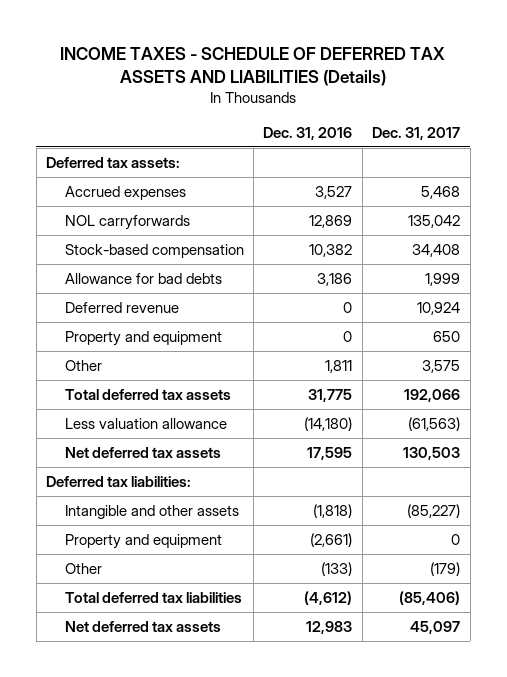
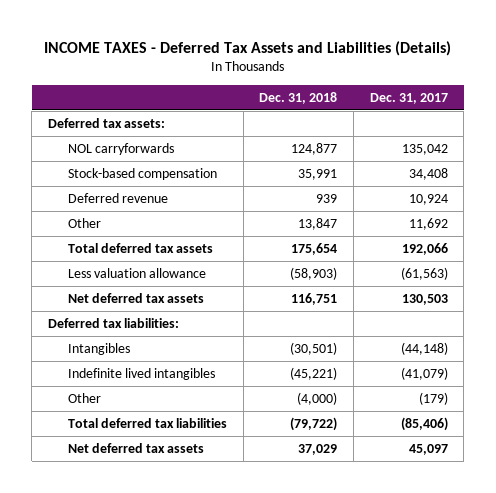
[60,46,446,86] INCOME TAXES - SCHEDULE OF DEFERRED TAX ASSETS AND LIABILITIES (Details) -> [43,40,451,56] INCOME TAXES - Deferred Tax Assets and Liabilities (Details)
[263,126,353,140] Dec. 31, 2016 -> none
none -> [259,91,338,104] Dec. 31, 2018
[64,185,186,200] Accrued expenses -> none
[64,272,222,284] Allowance for bad debts -> none
[64,330,222,346] Property and equipment -> none
[422,359,461,373] 3,575 -> [408,217,448,230] 11,692
[64,504,239,519] Intangible and other assets -> none
[64,533,222,549] Property and equipment -> none
none -> [68,342,131,355] Intangibles
none -> [68,367,216,380] Indefinite lived intangibles

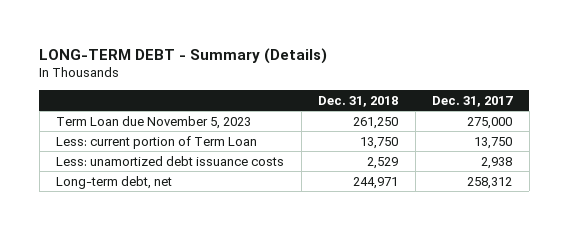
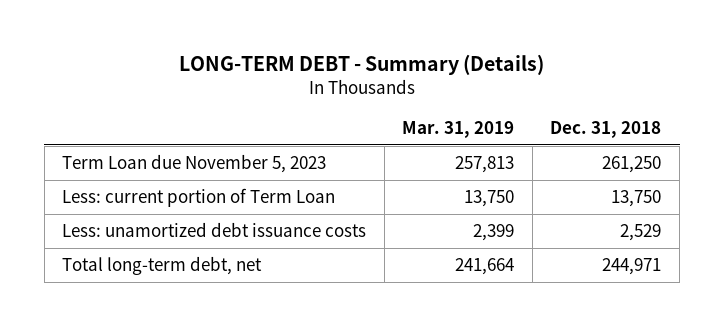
[432,95,514,107] Dec. 31, 2017 -> none
none -> [402,121,515,139] Mar. 31, 2019
[56,175,173,189] Long-term debt, net -> [62,256,263,276] Total long-term debt, net

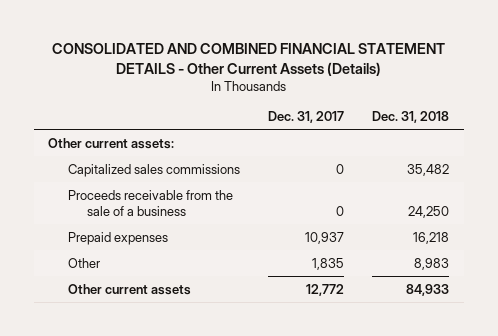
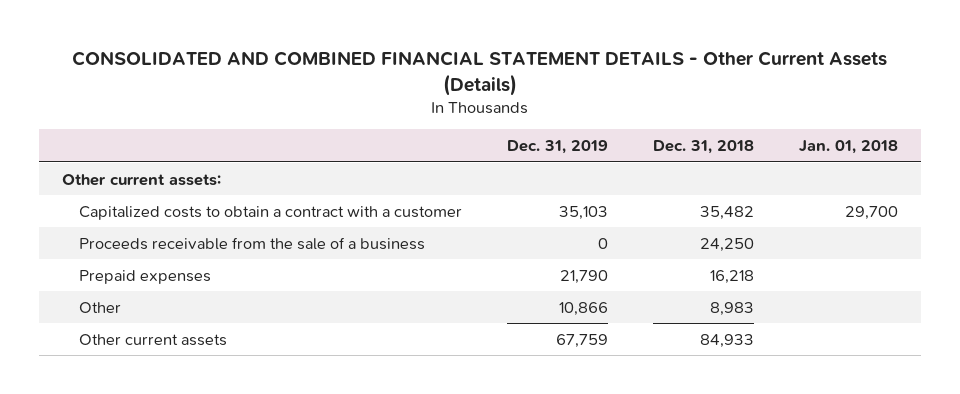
[268,111,345,124] Dec. 31, 2017 -> none
none -> [507,140,609,155] Dec. 31, 2019
none -> [799,140,899,155] Jan. 01, 2018
[67,163,240,177] Capitalized sales commissions -> [79,205,463,220] Capitalized costs to obtain a contract with a customer

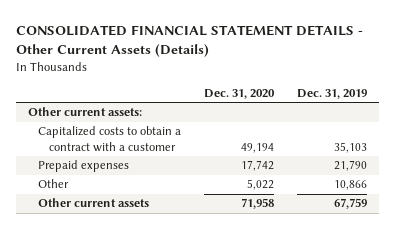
[71,50,887,96] CONSOLIDATED AND COMBINED FINANCIAL STATEMENT DETAILS - Other Current Assets (Details) -> [16,25,364,58] CONSOLIDATED FINANCIAL STATEMENT DETAILS - Other Current Assets (Details)
[653,140,755,155] Dec. 31, 2018 -> none
[799,140,899,155] Jan. 01, 2018 -> none
none -> [204,88,276,99] Dec. 31, 2020
[79,236,426,250] Proceeds receivable from the sale of a business -> none

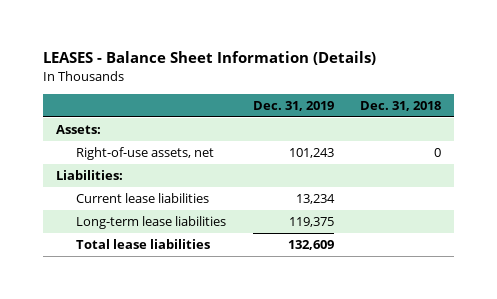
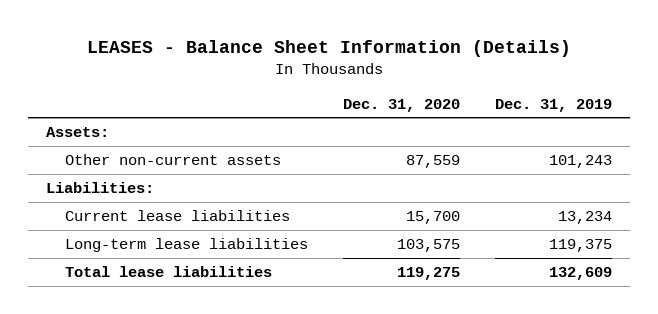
[359,100,441,111] Dec. 31, 2018 -> none
none -> [343,98,461,112] Dec. 31, 2020
[76,147,215,161] Right-of-use assets, net -> [65,154,282,166] Other non-current assets

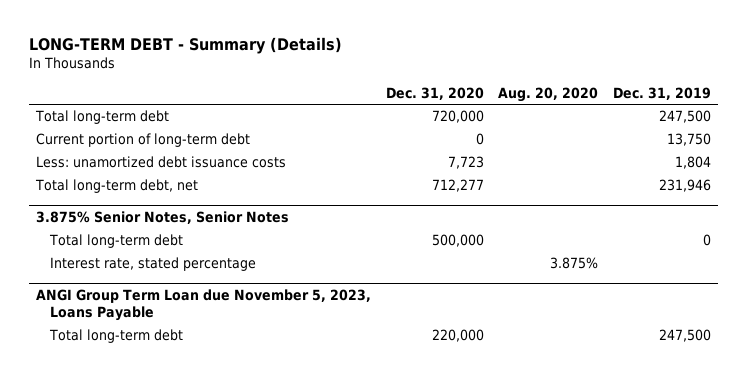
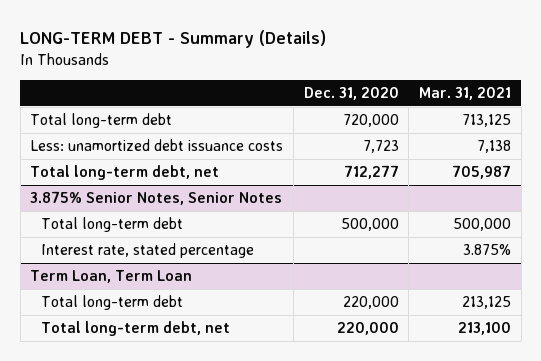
[498,86,599,102] Aug. 20, 2020 -> none
[612,86,711,100] Dec. 31, 2019 -> none
none -> [418,87,511,101] Mar. 31, 2021
[36,133,251,148] Current portion of long-term debt -> none
[36,289,372,322] ANGI Group Term Loan due November 5, 2023, Loans Payable -> none
none -> [30,270,193,284] Term Loan, Term Loan
none -> [41,321,231,337] Total long-term debt, net

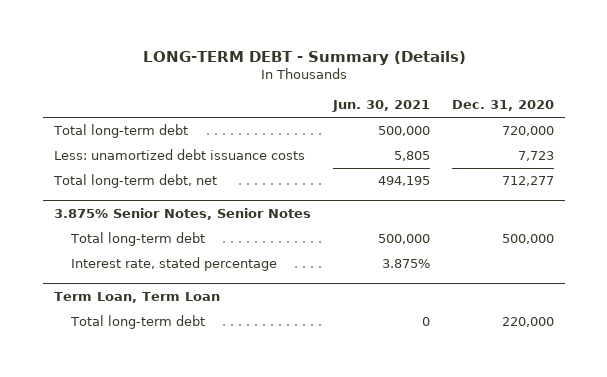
[418,87,511,101] Mar. 31, 2021 -> none
none -> [331,99,430,112] Jun. 30, 2021
[41,321,231,337] Total long-term debt, net -> none

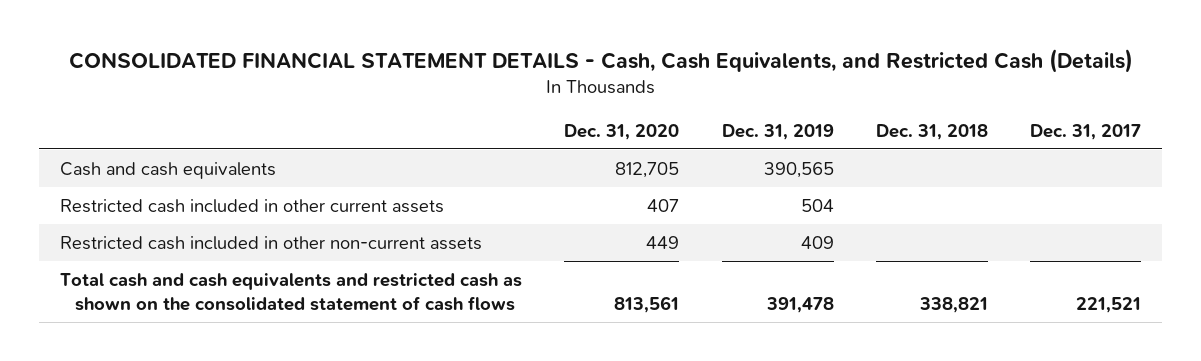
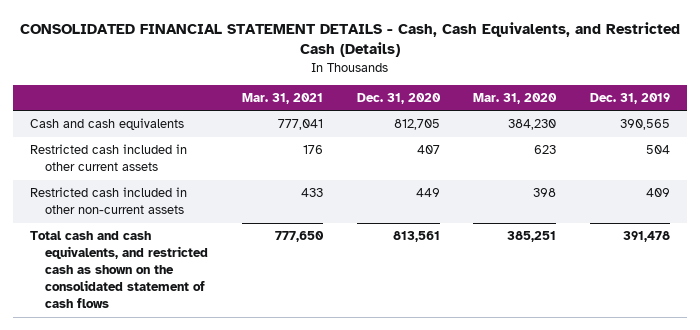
[875,123,988,140] Dec. 31, 2018 -> none
[1030,123,1142,140] Dec. 31, 2017 -> none
none -> [241,92,323,104] Mar. 31, 2021
none -> [473,92,558,104] Mar. 31, 2020
[60,272,523,311] Total cash and cash equivalents and restricted cash as shown on the consolidated statement of cash flows -> [30,231,208,309] Total cash and cash equivalents, and restricted cash as shown on the consolidated statement of cash flows

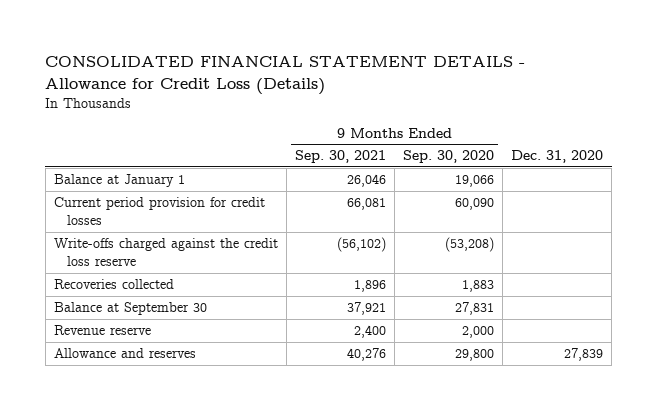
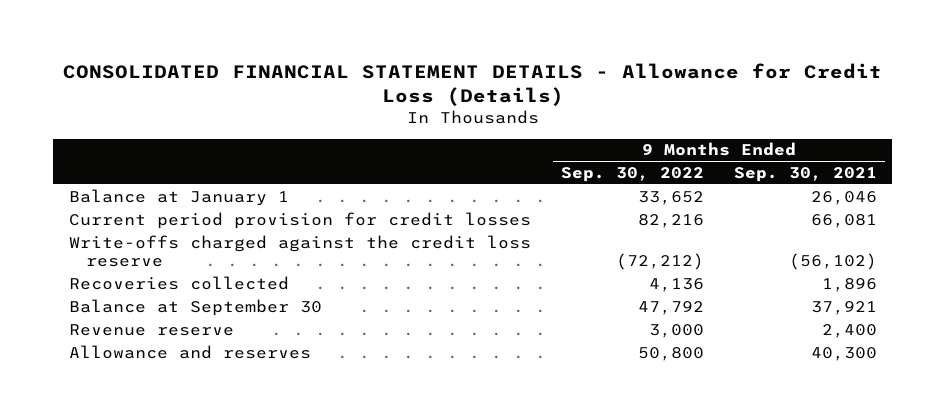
[403,150,495,164] Sep. 30, 2020 -> none
[511,150,604,164] Dec. 31, 2020 -> none
none -> [560,167,704,183] Sep. 30, 2022
[347,348,387,362] 40,276 -> [811,346,878,361] 40,300

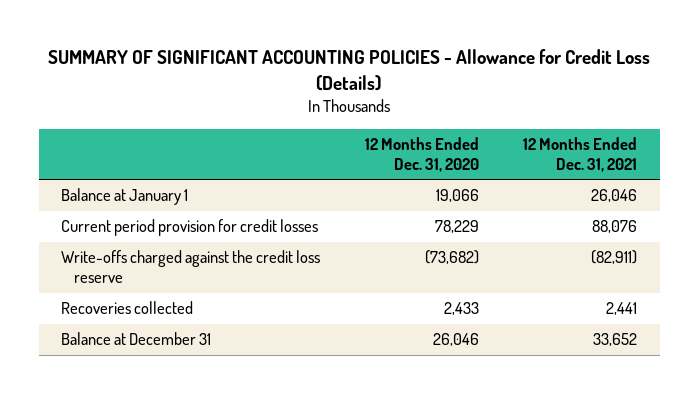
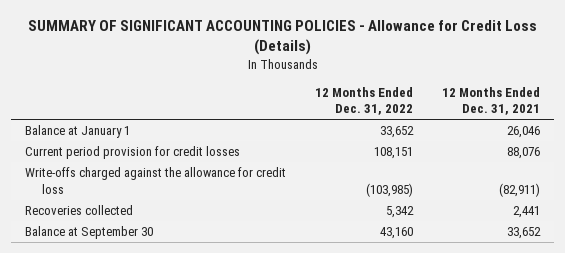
[364,136,479,173] 12 Months Ended Dec. 31, 2020 -> none
none -> [315,86,414,115] 12 Months Ended Dec. 31, 2022
[61,250,321,284] Write-offs charged against the credit loss reserve -> [25,167,287,194] Write-offs charged against the allowance for credit loss
[61,332,212,346] Balance at December 31 -> [25,226,154,240] Balance at September 30

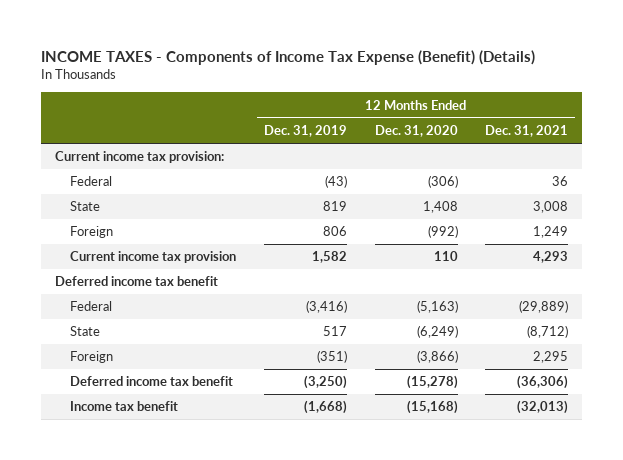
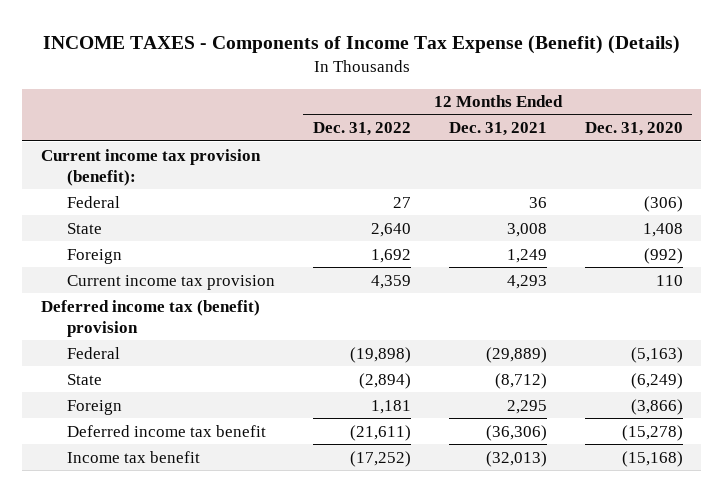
[263,125,347,138] Dec. 31, 2019 -> none
none -> [312,122,411,137] Dec. 31, 2022
[55,151,225,164] Current income tax provision: -> [41,148,262,186] Current income tax provision (benefit):
[55,276,219,287] Deferred income tax benefit -> [41,299,261,337] Deferred income tax (benefit) provision

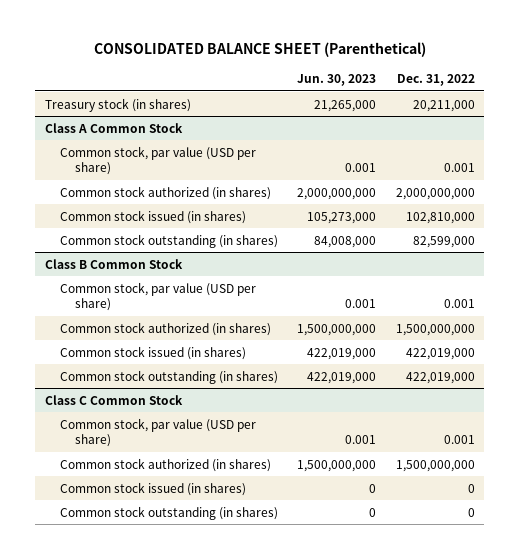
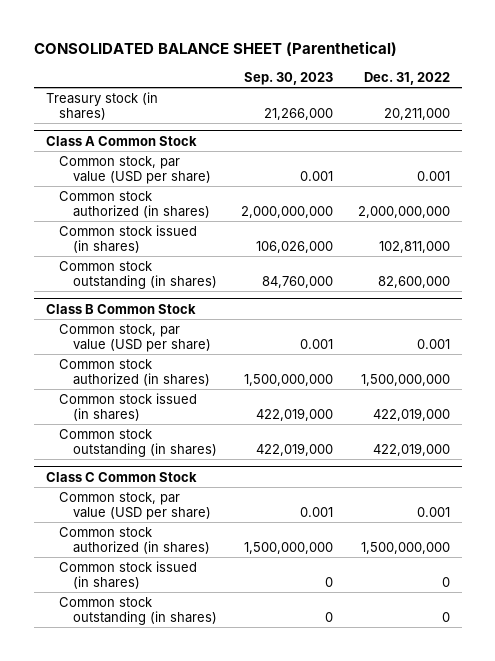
[297,74,377,87] Jun. 30, 2023 -> none
none -> [244,72,334,86] Sep. 30, 2023
[405,211,475,224] 102,810,000 -> [378,241,450,254] 102,811,000
[412,235,475,248] 82,599,000 -> [377,276,450,289] 82,600,000

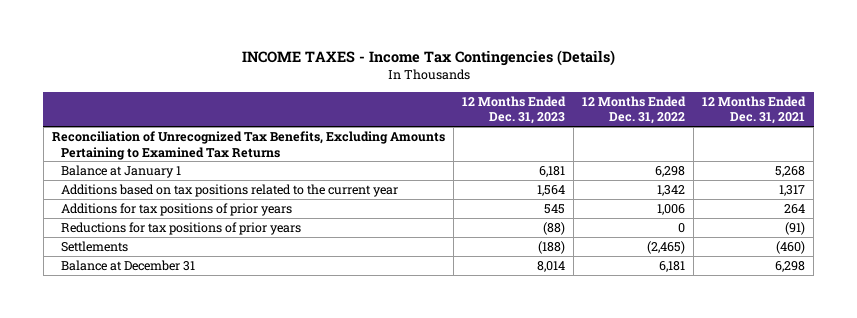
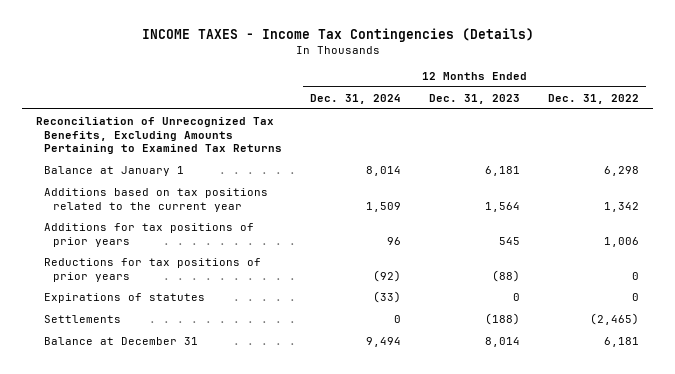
[702,95,807,125] 12 Months Ended Dec. 31, 2021 -> none
none -> [310,93,402,104] Dec. 31, 2024
none -> [44,292,206,303] Expirations of statutes

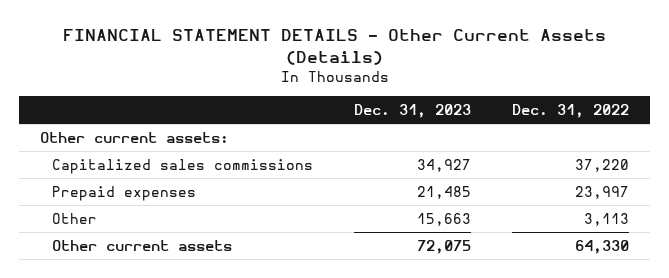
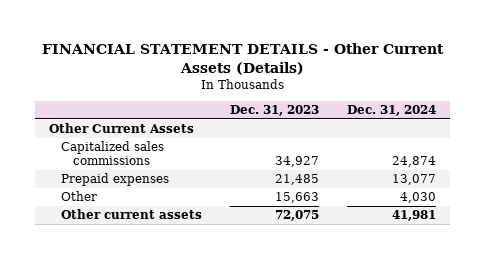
[512,104,630,119] Dec. 31, 2022 -> none
none -> [347,105,437,117] Dec. 31, 2024
[39,131,229,143] Other current assets: -> [49,123,195,134] Other Current Assets

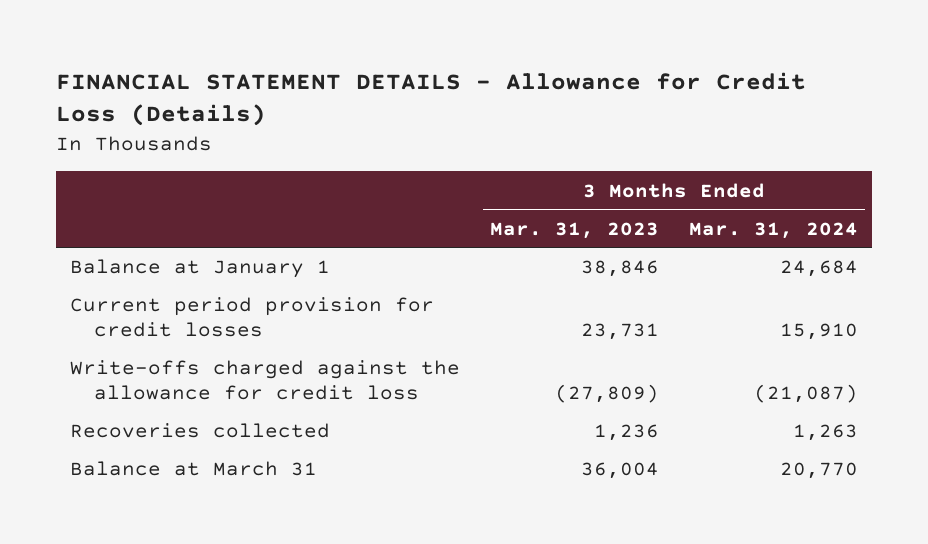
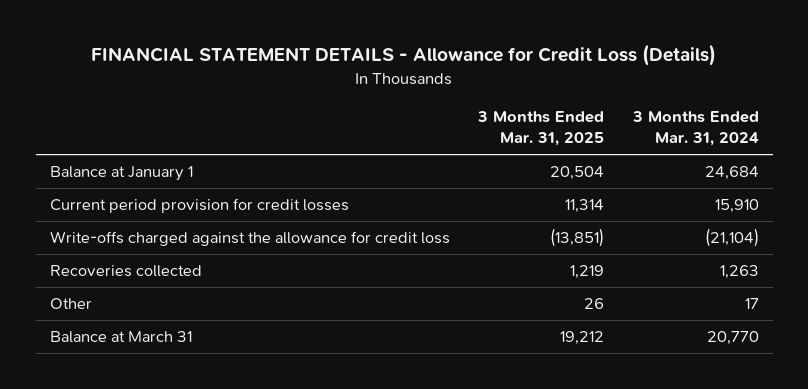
[490,221,660,239] Mar. 31, 2023 -> none
none -> [477,111,605,147] 3 Months Ended Mar. 31, 2025
[753,384,858,404] (21,087) -> [704,228,759,248] (21,104)
none -> [49,298,92,310] Other

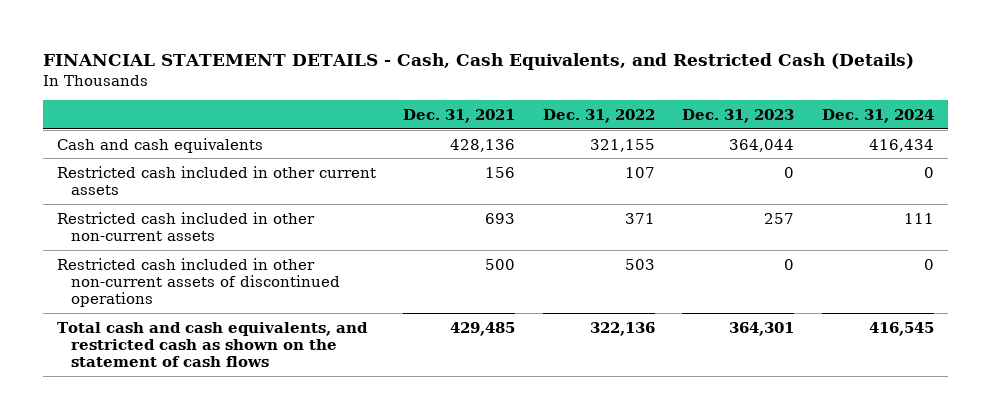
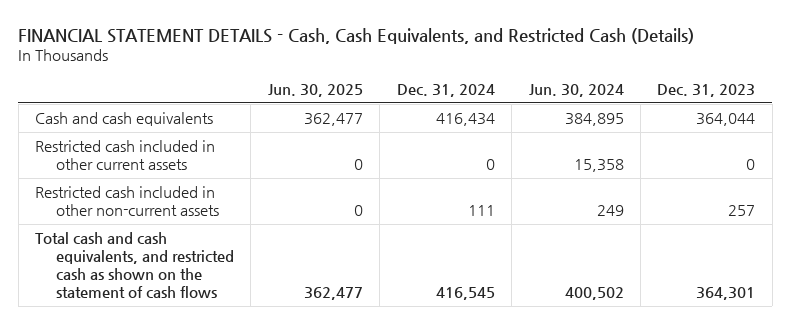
[403,109,516,124] Dec. 31, 2021 -> none
[542,109,655,124] Dec. 31, 2022 -> none
none -> [267,83,363,97] Jun. 30, 2025
none -> [528,83,624,97] Jun. 30, 2024
[56,257,340,308] Restricted cash included in other non-current assets of discontinued operations -> none

